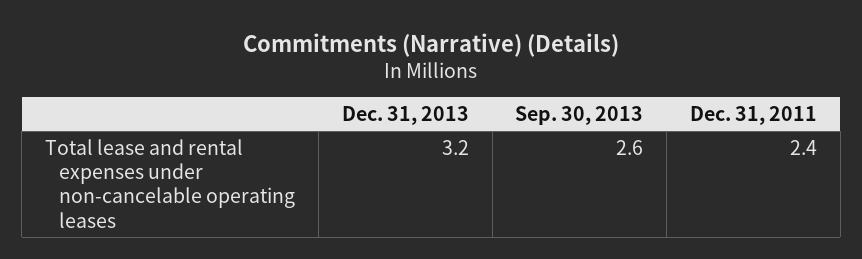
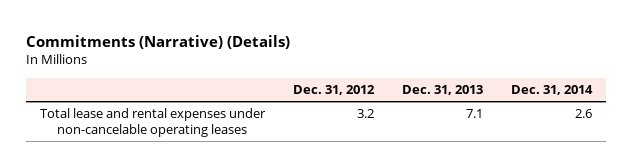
[515,105,644,125] Sep. 30, 2013 -> none
[689,105,817,125] Dec. 31, 2011 -> none
none -> [293,84,376,95] Dec. 31, 2012
none -> [510,84,593,95] Dec. 31, 2014
[441,139,469,155] 3.2 -> [465,109,483,119] 7.1

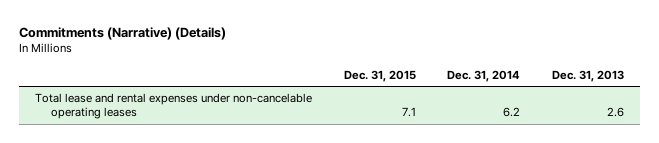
[293,84,376,95] Dec. 31, 2012 -> none
none -> [343,69,416,82] Dec. 31, 2015
[465,109,483,119] 7.1 -> [606,107,624,118] 2.6
[574,109,592,119] 2.6 -> [503,107,521,118] 6.2

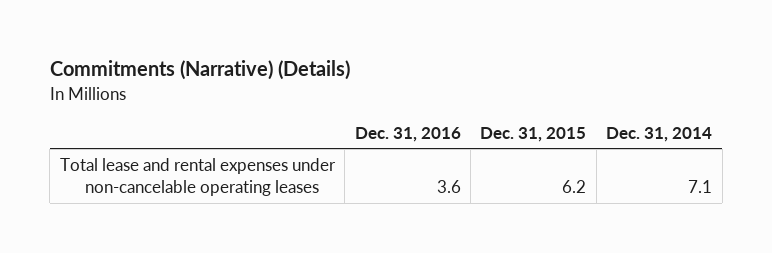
[551,69,624,82] Dec. 31, 2013 -> none
none -> [354,126,461,142] Dec. 31, 2016
[401,107,416,118] 7.1 -> [562,179,587,193] 6.2
[503,107,521,118] 6.2 -> [688,179,713,193] 7.1

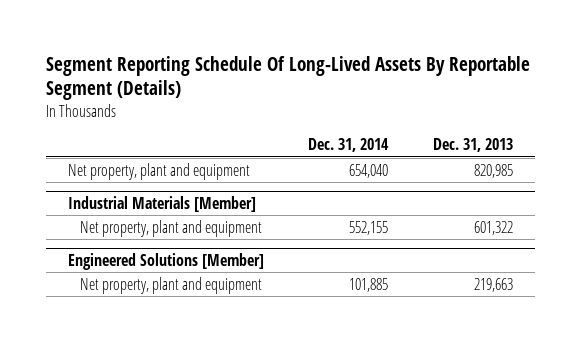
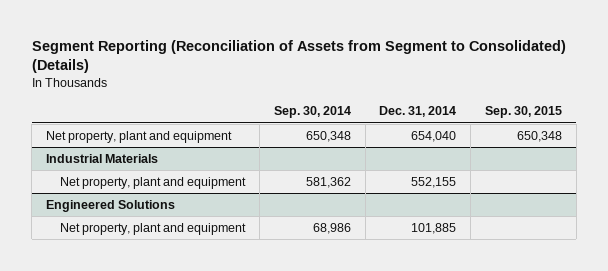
[45,55,530,101] Segment Reporting Schedule Of Long-Lived Assets By Reportable Segment (Details) -> [31,40,566,74] Segment Reporting (Reconciliation of Assets from Segment to Consolidated) (Details)
[432,138,513,153] Dec. 31, 2013 -> none
none -> [273,106,351,119] Sep. 30, 2014
none -> [485,106,563,119] Sep. 30, 2015
[68,196,257,213] Industrial Materials [Member] -> [45,153,158,163] Industrial Materials
[68,253,265,271] Engineered Solutions [Member] -> [45,199,175,212] Engineered Solutions

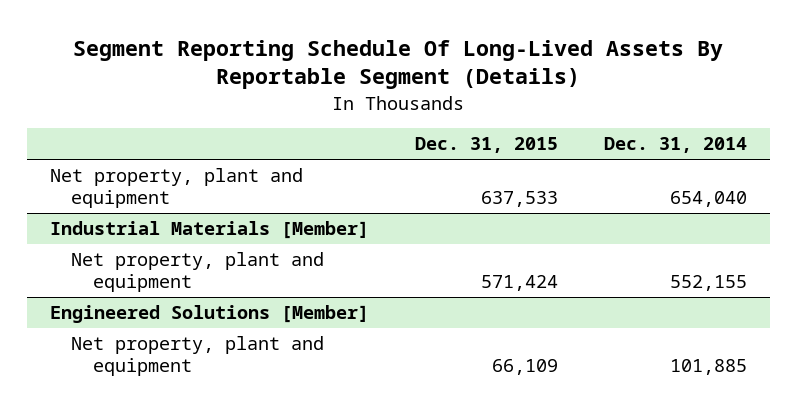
[31,40,566,74] Segment Reporting (Reconciliation of Assets from Segment to Consolidated) (Details) -> [73,39,724,90] Segment Reporting Schedule Of Long-Lived Assets By Reportable Segment (Details)
[273,106,351,119] Sep. 30, 2014 -> none
[485,106,563,119] Sep. 30, 2015 -> none
none -> [414,137,558,154] Dec. 31, 2015
[45,153,158,163] Industrial Materials -> [49,221,369,240] Industrial Materials [Member]
[45,199,175,212] Engineered Solutions -> [49,305,369,324] Engineered Solutions [Member]

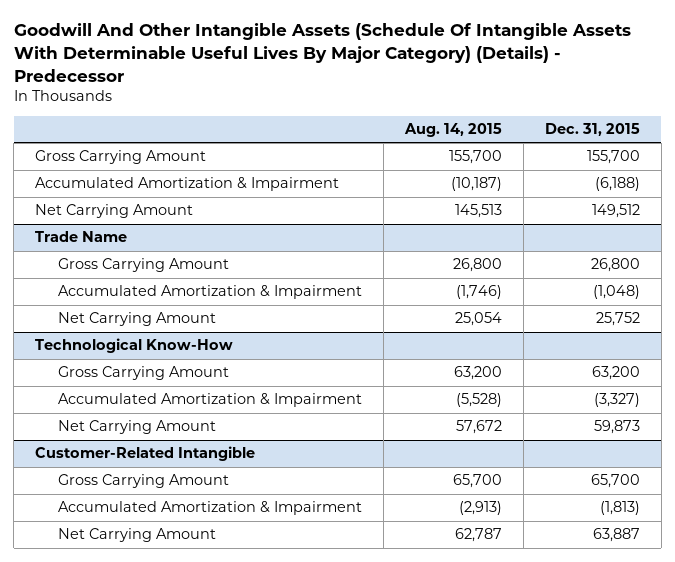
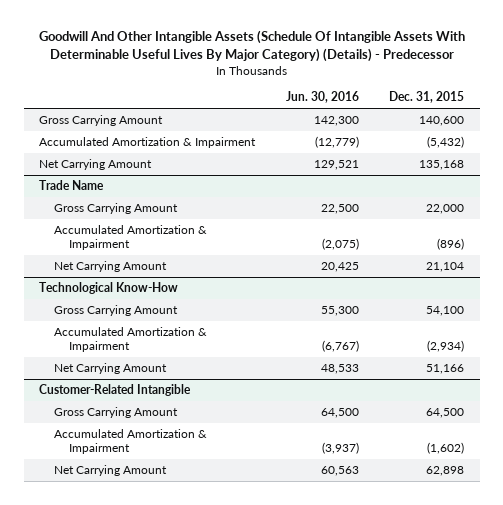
[404,123,503,138] Aug. 14, 2015 -> none
none -> [285,91,359,104] Jun. 30, 2016
[587,150,641,165] 155,700 -> [419,116,465,127] 140,600
[595,177,641,192] (6,188) -> [427,136,465,149] (5,432)
[592,204,641,219] 149,512 -> [419,160,465,171] 135,168
[591,258,641,273] 26,800 -> [426,204,465,215] 22,000
[593,285,641,300] (1,048) -> [437,237,465,250] (896)
[596,312,641,327] 25,752 -> [426,262,465,273] 21,104
[592,366,641,381] 63,200 -> [426,306,465,317] 54,100
[594,393,641,408] (3,327) -> [427,339,465,352] (2,934)
[594,420,641,435] 59,873 -> [426,364,465,375] 51,166
[591,474,641,489] 65,700 -> [426,408,465,419] 64,500
[600,501,641,516] (1,813) -> [427,441,465,454] (1,602)
[593,528,641,543] 63,887 -> [426,466,465,477] 62,898

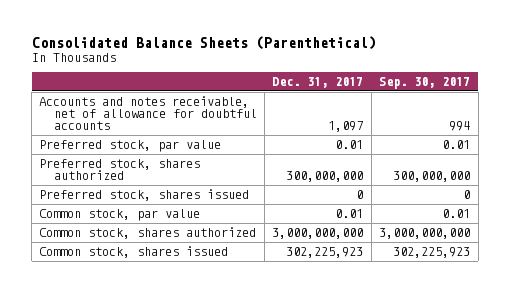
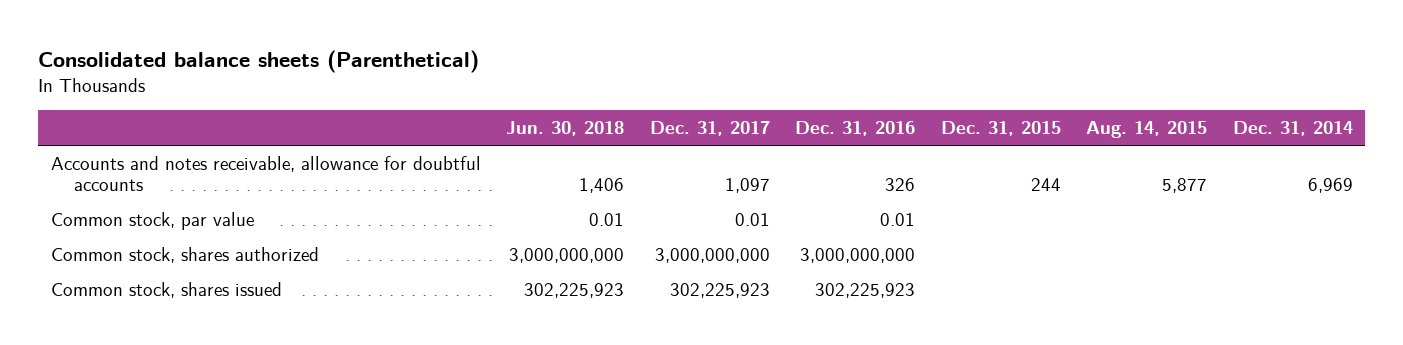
[31,35,376,50] Consolidated Balance Sheets (Parenthetical) -> [37,49,479,73] Consolidated balance sheets (Parenthetical)
[379,77,471,90] Sep. 30, 2017 -> none
none -> [506,121,625,137] Jun. 30, 2018
none -> [795,121,916,137] Dec. 31, 2016
none -> [940,121,1061,137] Dec. 31, 2015
none -> [1086,121,1208,139] Aug. 14, 2015
none -> [1232,121,1353,137] Dec. 31, 2014
[39,140,222,153] Preferred stock, par value -> none
[39,159,201,181] Preferred stock, shares authorized -> none
[39,189,250,202] Preferred stock, shares issued -> none
[39,96,257,131] Accounts and notes receivable, net of allowance for doubtful accounts -> [50,155,481,192] Accounts and notes receivable, allowance for doubtful accounts

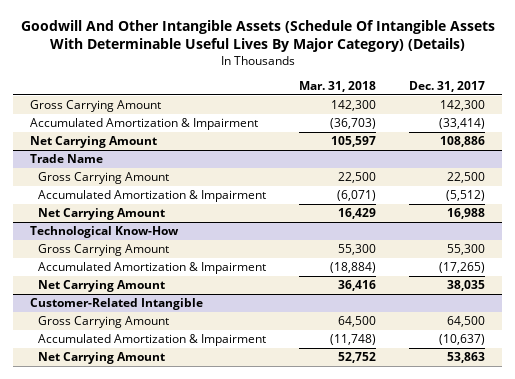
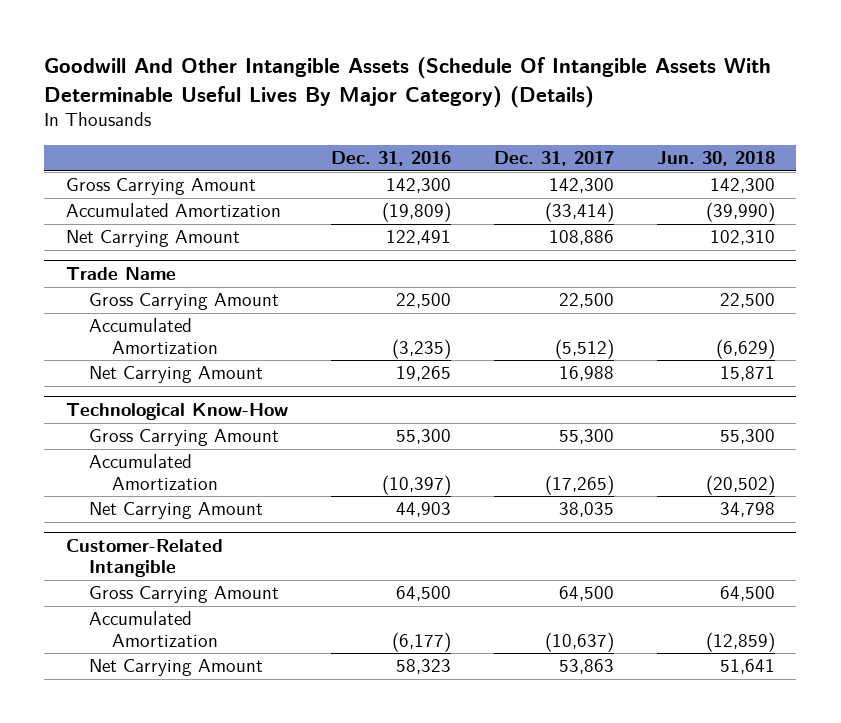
[299,80,377,92] Mar. 31, 2018 -> none
none -> [330,151,451,167] Dec. 31, 2016
none -> [656,151,775,167] Jun. 30, 2018
[29,118,258,131] Accumulated Amortization & Impairment -> [65,203,281,218] Accumulated Amortization
[38,190,267,203] Accumulated Amortization & Impairment -> [88,318,218,354] Accumulated Amortization
[38,262,267,275] Accumulated Amortization & Impairment -> [88,454,218,490] Accumulated Amortization
[38,334,267,347] Accumulated Amortization & Impairment -> [88,611,218,647] Accumulated Amortization

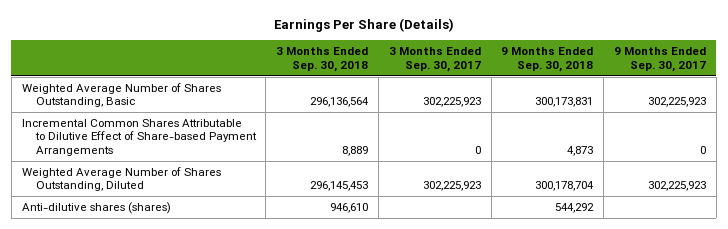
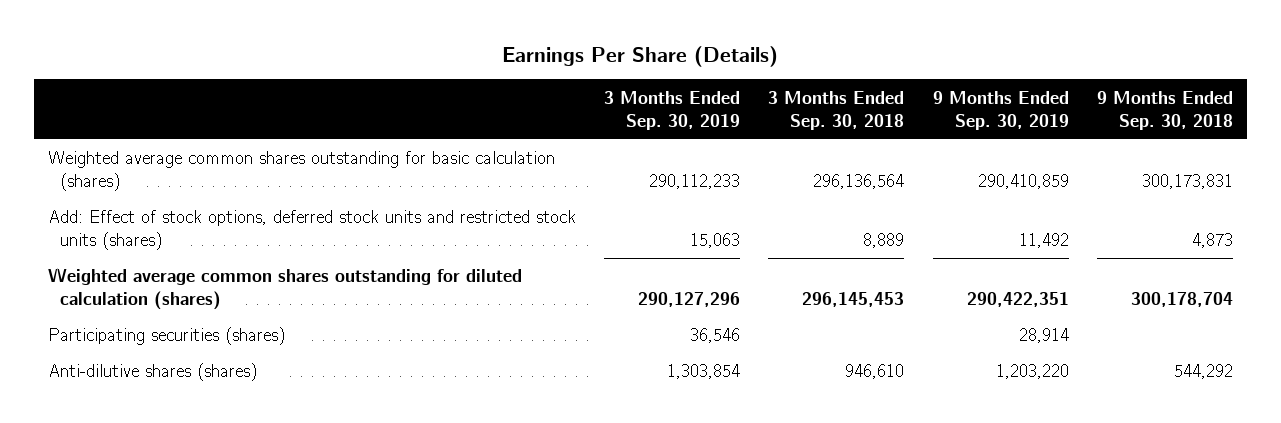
[388,47,481,72] 3 Months Ended Sep. 30, 2017 -> none
[614,47,707,72] 9 Months Ended Sep. 30, 2017 -> none
none -> [604,90,741,130] 3 Months Ended Sep. 30, 2019
none -> [932,90,1069,130] 9 Months Ended Sep. 30, 2019
[21,83,221,108] Weighted Average Number of Shares Outstanding, Basic -> [47,151,555,192] Weighted average common shares outstanding for basic calculation (shares)
[21,119,257,156] Incremental Common Shares Attributable to Dilutive Effect of Share-based Payment Arrangements -> [47,210,576,251] Add: Effect of stock options, deferred stock units and restricted stock units (shares)
[21,167,221,192] Weighted Average Number of Shares Outstanding, Diluted -> [47,267,522,311] Weighted average common shares outstanding for diluted calculation (shares)
none -> [47,327,285,346] Participating securities (shares)

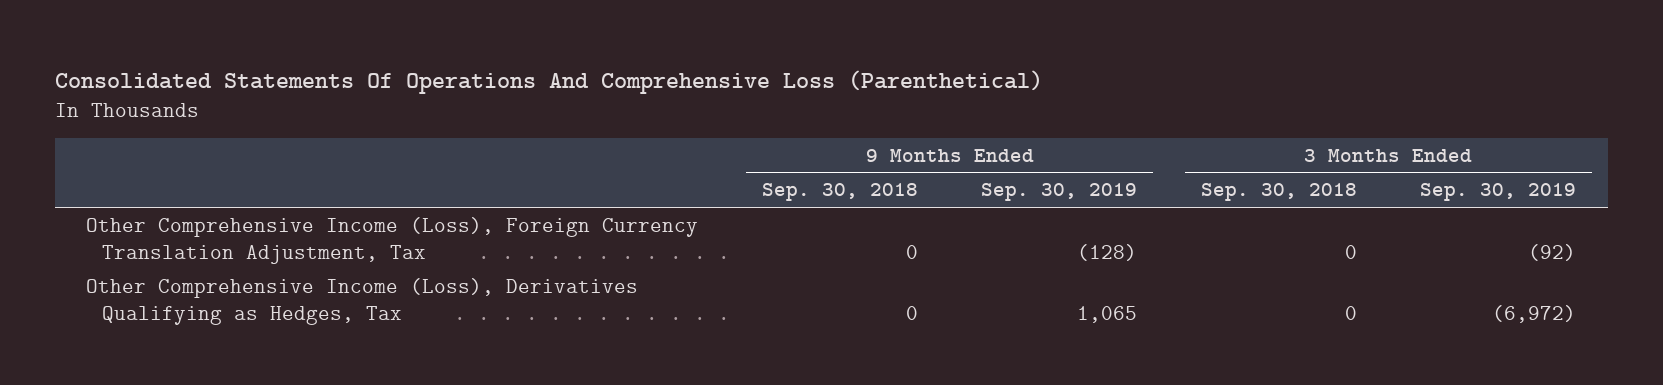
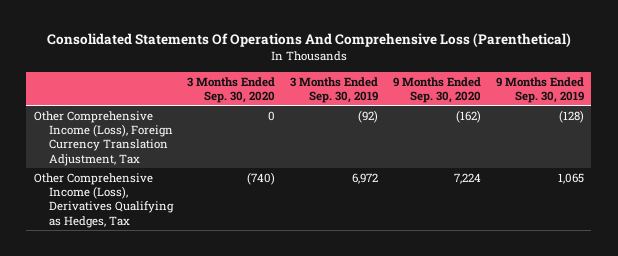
[761,183,918,202] Sep. 30, 2018 -> none
[1200,183,1357,202] Sep. 30, 2018 -> none
none -> [187,76,276,103] 3 Months Ended Sep. 30, 2020
none -> [393,76,482,103] 9 Months Ended Sep. 30, 2020
[1492,304,1577,323] (6,972) -> [352,172,379,184] 6,972

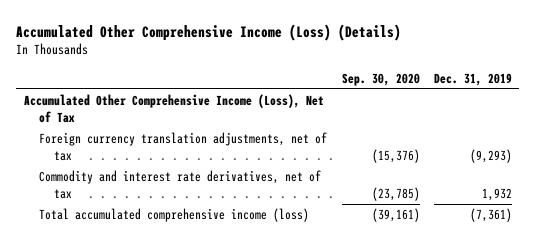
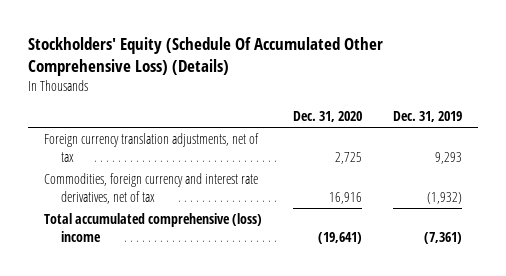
[16,23,402,41] Accumulated Other Comprehensive Income (Loss) (Details) -> [27,36,383,76] Stockholders' Equity (Schedule Of Accumulated Other Comprehensive Loss) (Details)
[341,72,420,86] Sep. 30, 2020 -> none
none -> [292,111,362,123] Dec. 31, 2020
[23,94,324,123] Accumulated Other Comprehensive Income (Loss), Net of Tax -> none
[470,148,513,163] (9,293) -> [435,151,463,164] 9,293
[38,170,321,199] Commodity and interest rate derivatives, net of tax -> [43,172,258,204] Commodities, foreign currency and interest rate derivatives, net of tax
[482,187,513,201] 1,932 -> [427,191,463,204] (1,932)
[38,208,309,223] Total accumulated comprehensive income (loss) -> [43,212,262,242] Total accumulated comprehensive (loss) income

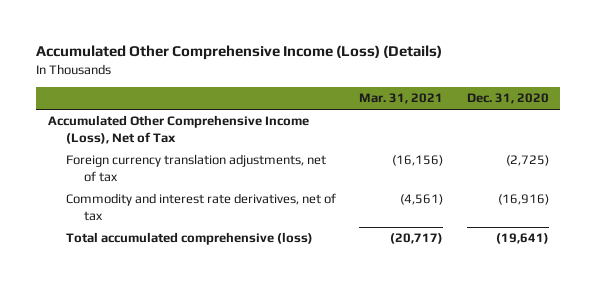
[27,36,383,76] Stockholders' Equity (Schedule Of Accumulated Other Comprehensive Loss) (Details) -> [36,45,443,61] Accumulated Other Comprehensive Income (Loss) (Details)
[393,111,463,123] Dec. 31, 2019 -> none
none -> [359,93,444,105] Mar. 31, 2021
none -> [48,115,310,145] Accumulated Other Comprehensive Income (Loss), Net of Tax
[334,151,362,164] 2,725 -> [505,155,549,167] (2,725)
[43,172,258,204] Commodities, foreign currency and interest rate derivatives, net of tax -> [66,193,337,222] Commodity and interest rate derivatives, net of tax
[328,191,362,204] 16,916 -> [497,194,549,206] (16,916)
[43,212,262,242] Total accumulated comprehensive (loss) income -> [66,232,314,246] Total accumulated comprehensive (loss)

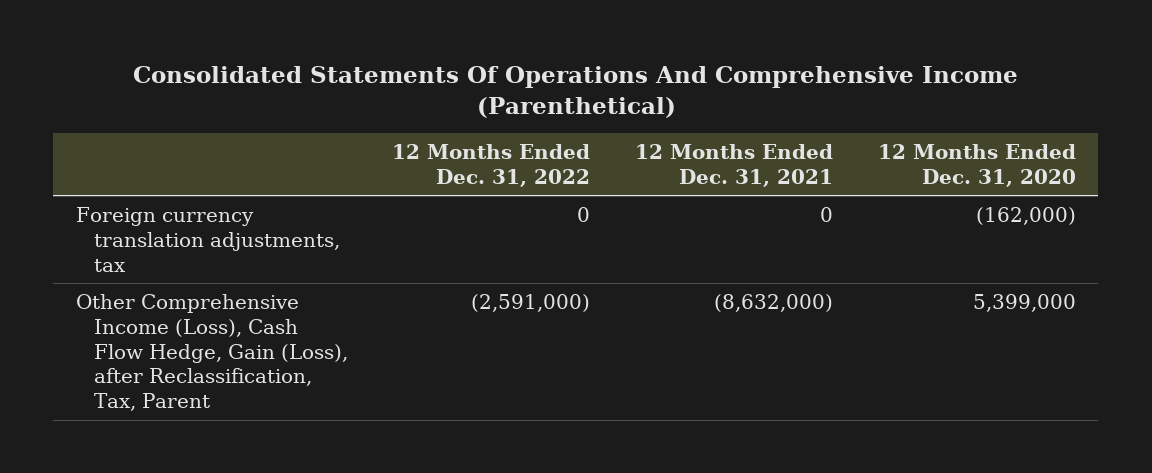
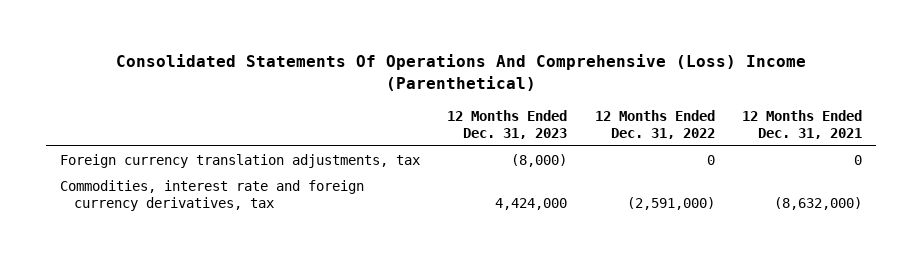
[132,66,1018,118] Consolidated Statements Of Operations And Comprehensive Income (Parenthetical) -> [115,54,806,92] Consolidated Statements Of Operations And Comprehensive (Loss) Income (Parenthetical)
[877,143,1076,187] 12 Months Ended Dec. 31, 2020 -> none
none -> [447,110,568,139] 12 Months Ended Dec. 31, 2023
[75,293,348,412] Other Comprehensive Income (Loss), Cash Flow Hedge, Gain (Loss), after Reclassification, Tax, Parent -> [59,180,364,211] Commodities, interest rate and foreign currency derivatives, tax

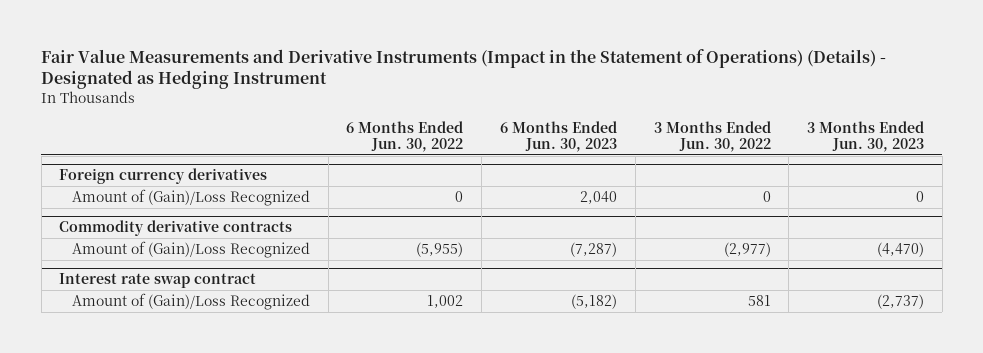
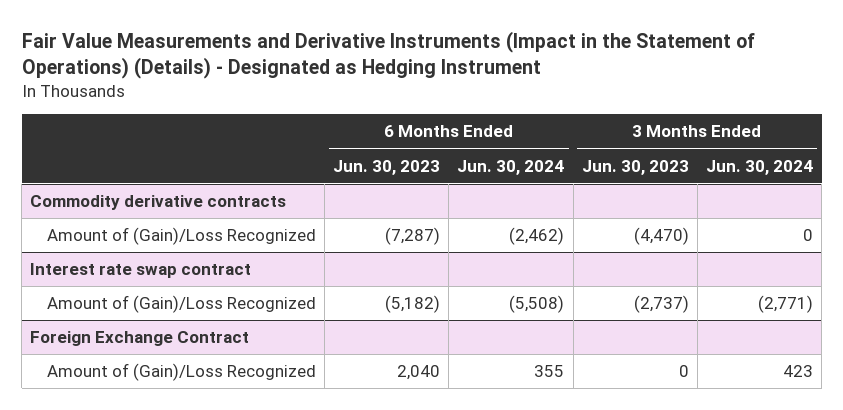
[346,120,464,152] 6 Months Ended Jun. 30, 2022 -> none
[653,120,771,152] 3 Months Ended Jun. 30, 2022 -> none
none -> [457,159,565,175] Jun. 30, 2024
none -> [706,159,814,175] Jun. 30, 2024
[59,168,268,185] Foreign currency derivatives -> none
[71,189,310,207] Amount of (Gain)/Loss Recognized -> none
none -> [30,331,250,347] Foreign Exchange Contract
none -> [46,363,316,382] Amount of (Gain)/Loss Recognized

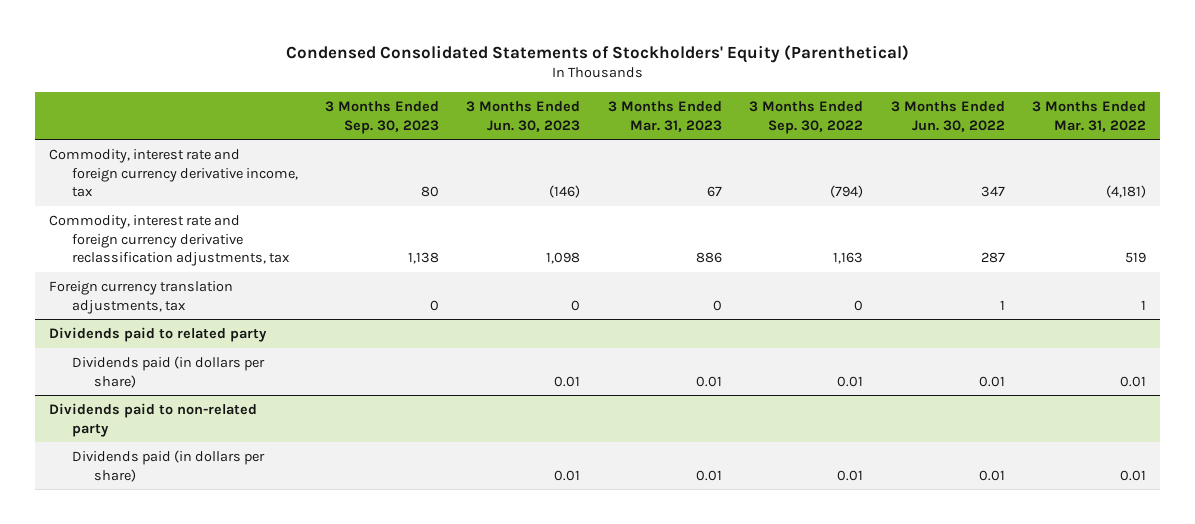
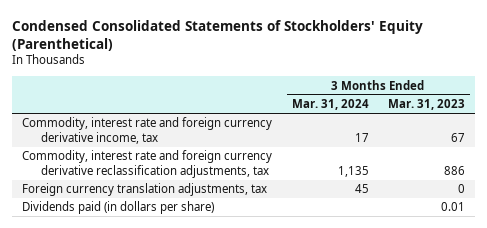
[325,100,440,134] 3 Months Ended Sep. 30, 2023 -> none
[466,100,581,132] 3 Months Ended Jun. 30, 2023 -> none
[749,100,864,134] 3 Months Ended Sep. 30, 2022 -> none
[890,100,1005,132] 3 Months Ended Jun. 30, 2022 -> none
[1032,100,1147,132] 3 Months Ended Mar. 31, 2022 -> none
none -> [291,99,369,111] Mar. 31, 2024
[48,326,267,342] Dividends paid to related party -> none
[48,402,257,437] Dividends paid to non-related party -> none
[71,449,265,482] Dividends paid (in dollars per share) -> none

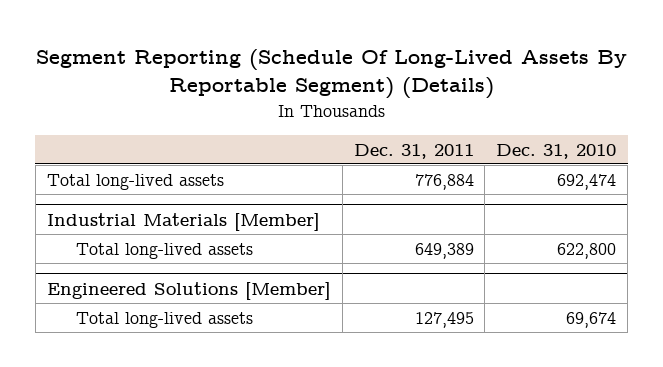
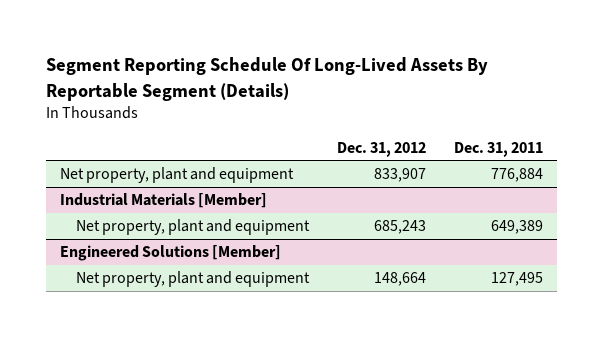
[35,48,627,99] Segment Reporting (Schedule Of Long-Lived Assets By Reportable Segment) (Details) -> [46,57,489,101] Segment Reporting Schedule Of Long-Lived Assets By Reportable Segment (Details)
[496,143,617,159] Dec. 31, 2010 -> none
none -> [336,141,426,157] Dec. 31, 2012
[46,173,224,190] Total long-lived assets -> [60,167,295,184] Net property, plant and equipment
[75,242,253,259] Total long-lived assets -> [75,219,310,236] Net property, plant and equipment
[75,311,253,328] Total long-lived assets -> [75,271,310,288] Net property, plant and equipment

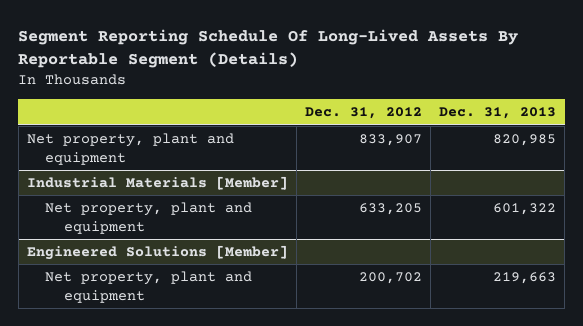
[453,141,543,157] Dec. 31, 2011 -> none
none -> [439,107,557,120] Dec. 31, 2013
[373,220,426,235] 685,243 -> [358,203,422,216] 633,205
[373,272,426,287] 148,664 -> [358,272,422,285] 200,702

